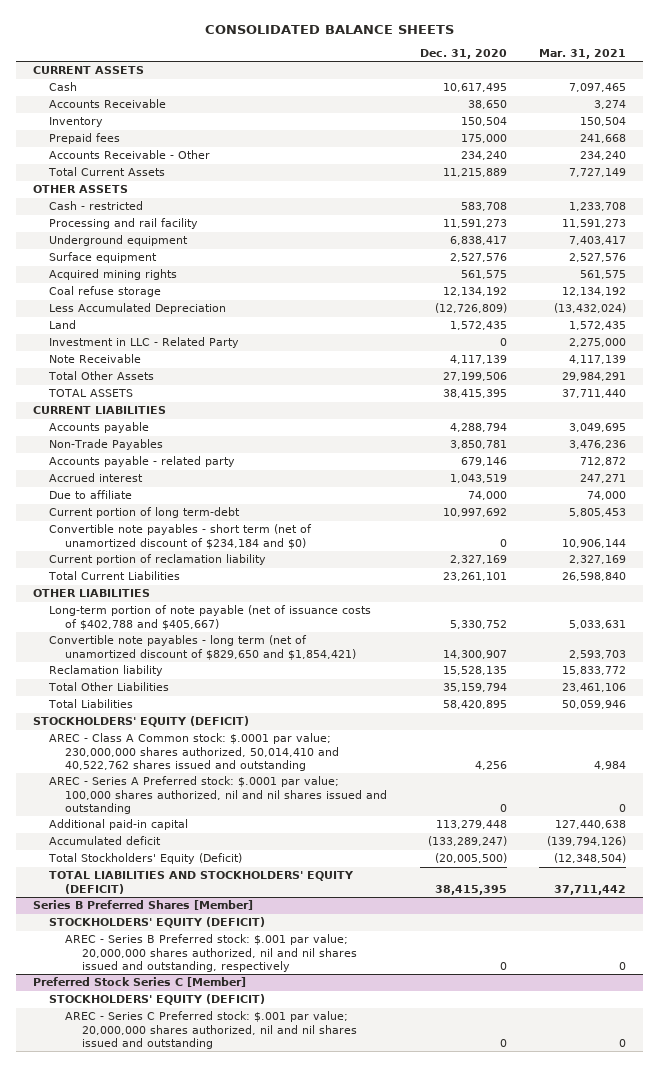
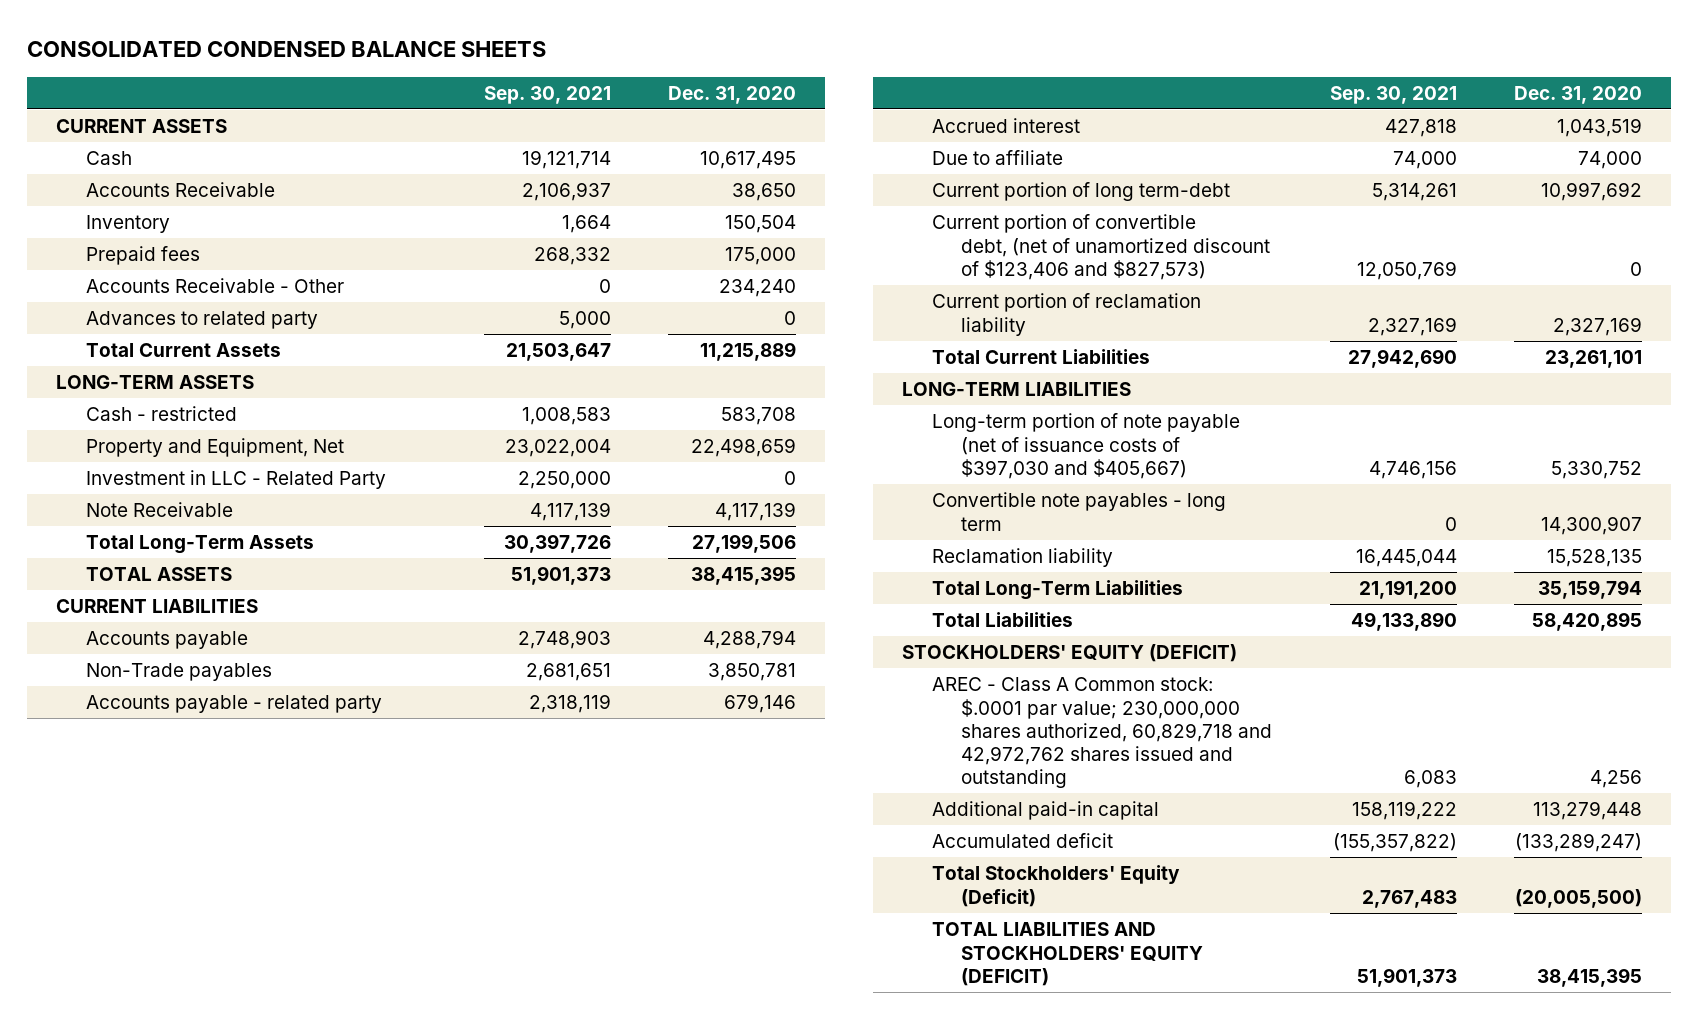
[204,24,454,34] CONSOLIDATED BALANCE SHEETS -> [27,41,547,58] CONSOLIDATED CONDENSED BALANCE SHEETS
[539,48,627,59] Mar. 31, 2021 -> none
none -> [483,85,611,104] Sep. 30, 2021
none -> [85,311,318,330] Advances to related party
[32,185,128,194] OTHER ASSETS -> none
none -> [56,375,255,390] LONG-TERM ASSETS
[49,218,199,230] Processing and rail facility -> none
[49,235,189,247] Underground equipment -> none
[49,252,158,264] Surface equipment -> none
[49,269,178,281] Acquired mining rights -> none
[49,286,162,298] Coal refuse storage -> none
[49,303,227,315] Less Accumulated Depreciation -> none
[49,320,77,330] Land -> none
none -> [85,438,344,458] Property and Equipment, Net
[48,371,155,381] Total Other Assets -> [85,535,314,555] Total Long-Term Assets
[49,439,164,451] Non-Trade Payables -> [85,663,272,682] Non-Trade payables
[49,524,313,549] Convertible note payables - short term (net of unamortized discount of $234,184 and $0) -> [931,214,1270,280] Current portion of convertible debt, (net of unamortized discount of $123,406 and $827,573)
[32,589,150,598] OTHER LIABILITIES -> [902,382,1132,397] LONG-TERM LIABILITIES
[49,605,372,630] Long-term portion of note payable (net of issuance costs of $402,788 and $405,667) -> [931,413,1240,479] Long-term portion of note payable (net of issuance costs of $397,030 and $405,667)
[49,635,357,660] Convertible note payables - long term (net of unamortized discount of $829,650 and $1,854,421) -> [931,492,1226,531] Convertible note payables - long term
[48,682,170,692] Total Other Liabilities -> [931,580,1183,601] Total Long-Term Liabilities
[49,776,388,815] AREC - Series A Preferred stock: $.0001 par value; 100,000 shares authorized, nil and nil shares issued and outstanding -> none
[49,733,340,772] AREC - Class A Common stock: $.0001 par value; 230,000,000 shares authorized, 50,014,410 and 40,522,762 shares issued and outstanding -> [931,677,1272,789] AREC - Class A Common stock: $.0001 par value; 230,000,000 shares authorized, 60,829,718 and 42,972,762 shares issued and outstanding
[32,900,253,911] Series B Preferred Shares [Member] -> none
[49,917,266,929] STOCKHOLDERS' EQUITY (DEFICIT) -> none
[65,934,357,973] AREC - Series B Preferred stock: $.001 par value; 20,000,000 shares authorized, nil and nil shares issued and outstanding, respectively -> none
[32,977,246,988] Preferred Stock Series C [Member] -> none
[49,994,266,1006] STOCKHOLDERS' EQUITY (DEFICIT) -> none
[65,1011,357,1050] AREC - Series C Preferred stock: $.001 par value; 20,000,000 shares authorized, nil and nil shares issued and outstanding -> none

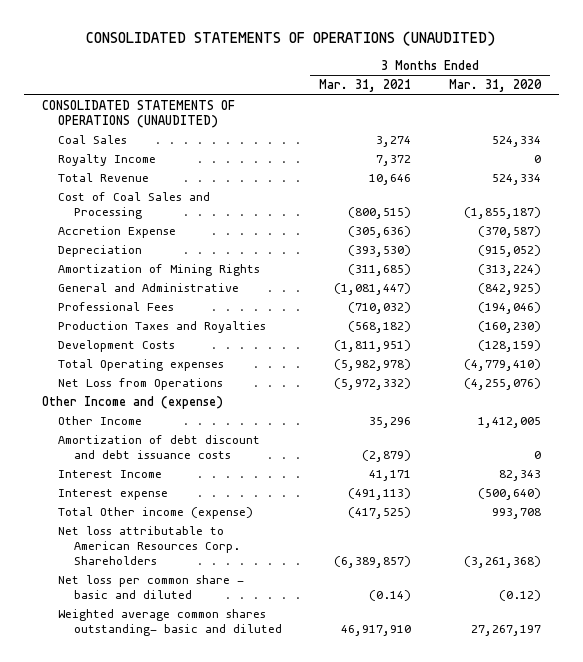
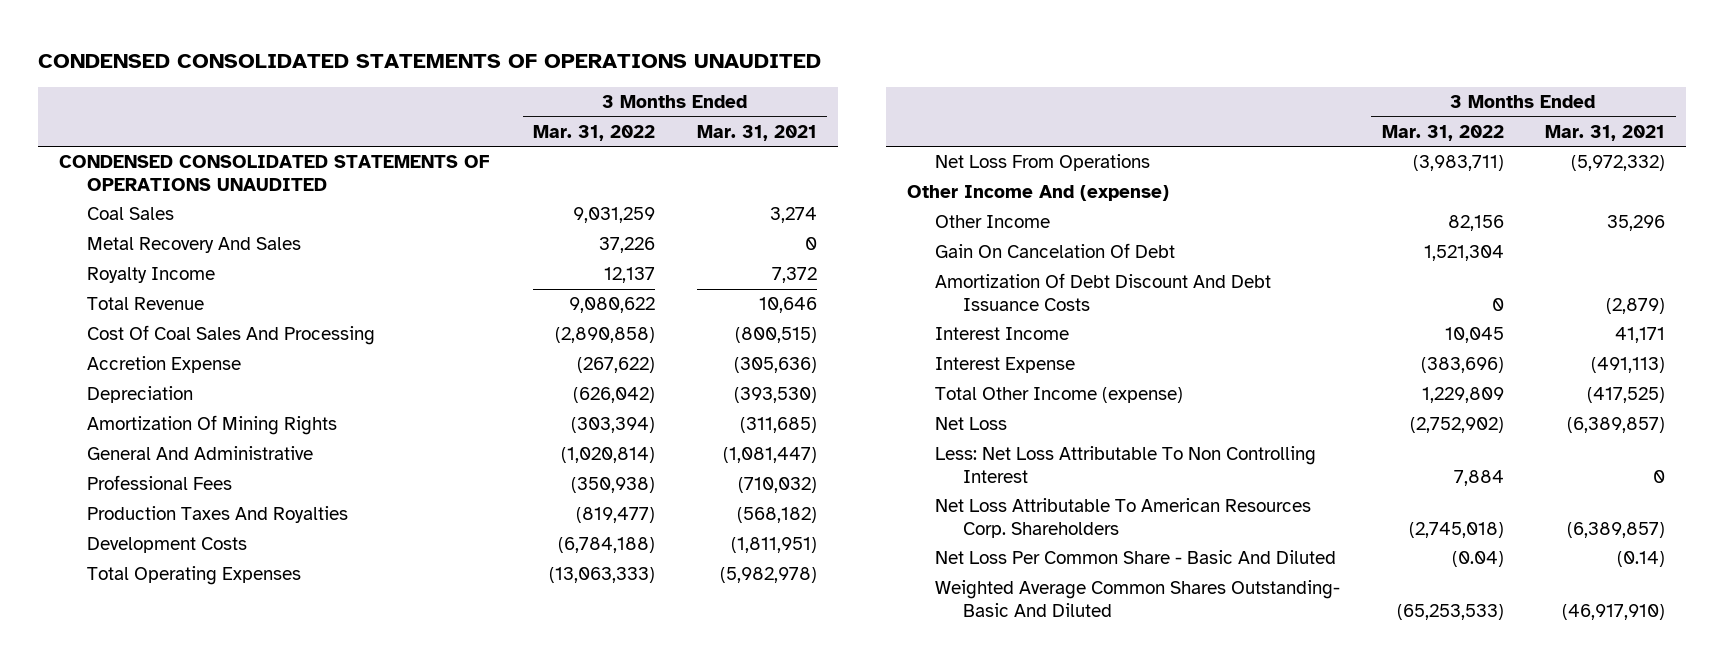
[86,31,496,47] CONSOLIDATED STATEMENTS OF OPERATIONS (UNAUDITED) -> [37,53,821,68] CONDENSED CONSOLIDATED STATEMENTS OF OPERATIONS UNAUDITED
[448,79,542,93] Mar. 31, 2020 -> none
none -> [533,125,656,142] Mar. 31, 2022
[42,100,236,128] CONSOLIDATED STATEMENTS OF OPERATIONS (UNAUDITED) -> [58,155,489,191] CONDENSED CONSOLIDATED STATEMENTS OF OPERATIONS UNAUDITED
none -> [86,237,301,254] Metal Recovery And Sales
[58,192,211,219] Cost of Coal Sales and Processing -> [86,325,375,346] Cost Of Coal Sales And Processing
[58,264,261,277] Amortization of Mining Rights -> [86,415,337,436] Amortization Of Mining Rights
[58,283,240,293] General and Administrative -> [86,446,313,461] General And Administrative
[58,321,267,334] Production Taxes and Royalties -> [86,506,348,524] Production Taxes And Royalties
[58,359,225,372] Total Operating expenses -> [86,566,301,586] Total Operating Expenses
[58,378,224,391] Net Loss from Operations -> [934,154,1150,172] Net Loss From Operations
[42,396,224,410] Other Income and (expense) -> [906,185,1169,202] Other Income And (expense)
none -> [934,243,1175,259] Gain On Cancelation Of Debt
[58,435,261,459] Amortization of debt discount and debt issuance costs -> [934,273,1271,311] Amortization Of Debt Discount And Debt Issuance Costs
[58,489,169,501] Interest expense -> [934,357,1075,374] Interest Expense
[58,507,254,520] Total Other income (expense) -> [934,387,1183,404] Total Other Income (expense)
none -> [934,417,1007,431] Net Loss
none -> [934,446,1316,483] Less: Net Loss Attributable To Non Controlling Interest
[58,526,241,565] Net loss attributable to American Resources Corp. Shareholders -> [934,498,1311,538] Net Loss Attributable To American Resources Corp. Shareholders
[58,575,245,599] Net loss per common share - basic and diluted -> [934,550,1336,565] Net Loss Per Common Share - Basic And Diluted
[58,609,283,636] Weighted average common shares outstanding- basic and diluted -> [934,580,1340,617] Weighted Average Common Shares Outstanding- Basic And Diluted
[341,624,412,636] 46,917,910 -> [1562,603,1666,620] (46,917,910)

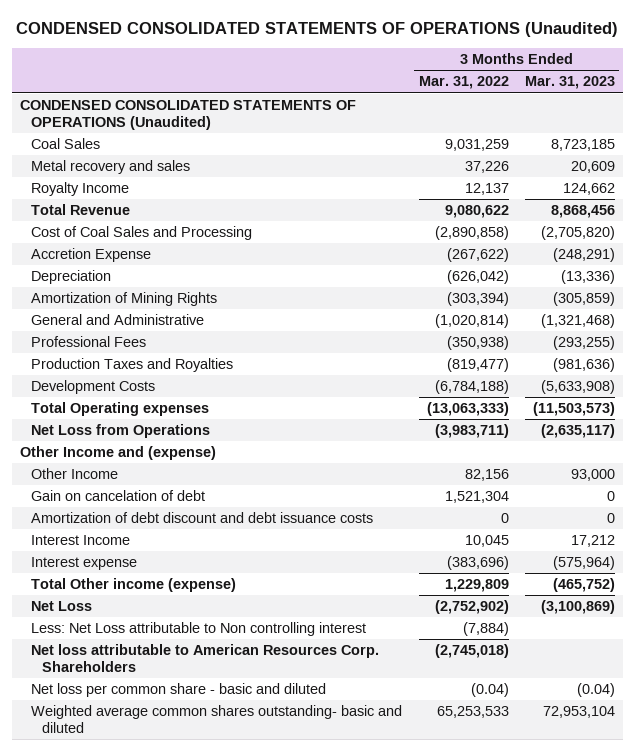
[37,53,821,68] CONDENSED CONSOLIDATED STATEMENTS OF OPERATIONS UNAUDITED -> [16,21,619,37] CONDENSED CONSOLIDATED STATEMENTS OF OPERATIONS (Unaudited)
[697,125,818,142] Mar. 31, 2021 -> none
none -> [525,76,616,90] Mar. 31, 2023
[58,155,489,191] CONDENSED CONSOLIDATED STATEMENTS OF OPERATIONS UNAUDITED -> [19,100,356,130] CONDENSED CONSOLIDATED STATEMENTS OF OPERATIONS (Unaudited)
[86,237,301,254] Metal Recovery And Sales -> [31,160,191,175] Metal recovery and sales
[86,325,375,346] Cost Of Coal Sales And Processing -> [31,226,253,241] Cost of Coal Sales and Processing
[86,415,337,436] Amortization Of Mining Rights -> [31,292,218,307] Amortization of Mining Rights
[86,446,313,461] General And Administrative -> [31,314,205,326] General and Administrative
[86,506,348,524] Production Taxes And Royalties -> [31,358,234,373] Production Taxes and Royalties
[86,566,301,586] Total Operating Expenses -> [31,402,210,417] Total Operating expenses
[934,154,1150,172] Net Loss From Operations -> [31,424,211,439] Net Loss from Operations
[906,185,1169,202] Other Income And (expense) -> [19,446,216,461] Other Income and (expense)
[934,243,1175,259] Gain On Cancelation Of Debt -> [31,490,206,502] Gain on cancelation of debt
[934,273,1271,311] Amortization Of Debt Discount And Debt Issuance Costs -> [31,512,374,524] Amortization of debt discount and debt issuance costs
[934,357,1075,374] Interest Expense -> [31,557,138,571] Interest expense
[934,387,1183,404] Total Other Income (expense) -> [31,578,237,593] Total Other income (expense)
[934,446,1316,483] Less: Net Loss Attributable To Non Controlling Interest -> [31,622,367,637] Less: Net Loss attributable to Non controlling interest
[1453,469,1504,486] 7,884 -> [462,622,509,637] (7,884)
[934,498,1311,538] Net Loss Attributable To American Resources Corp. Shareholders -> [31,644,380,672] Net loss attributable to American Resources Corp. Shareholders
[934,550,1336,565] Net Loss Per Common Share - Basic And Diluted -> [31,683,327,698] Net loss per common share - basic and diluted
[934,580,1340,617] Weighted Average Common Shares Outstanding- Basic And Diluted -> [31,705,403,733] Weighted average common shares outstanding- basic and diluted
[1396,603,1504,620] (65,253,533) -> [436,706,509,719] 65,253,533

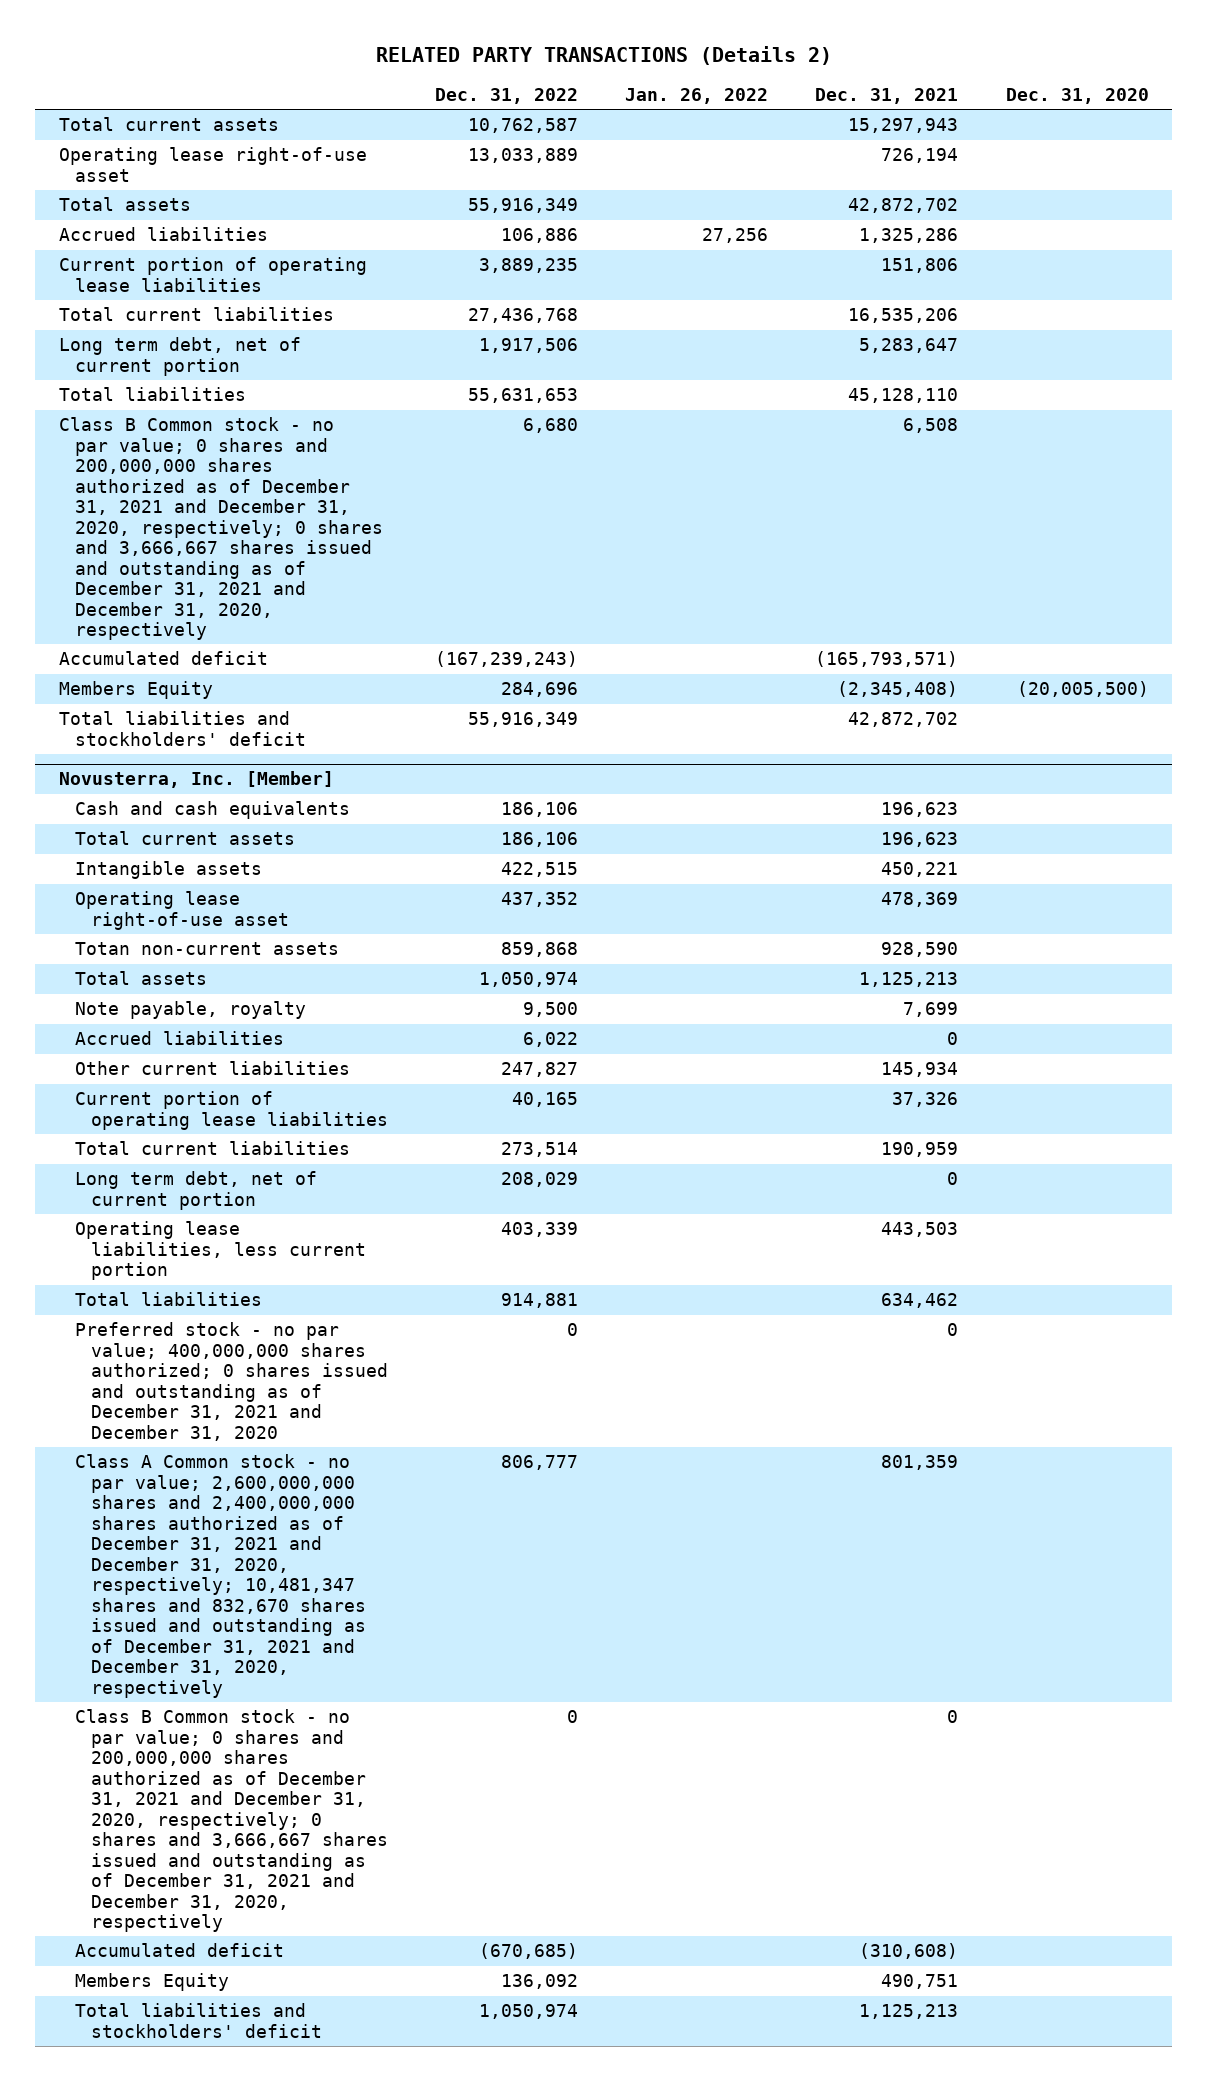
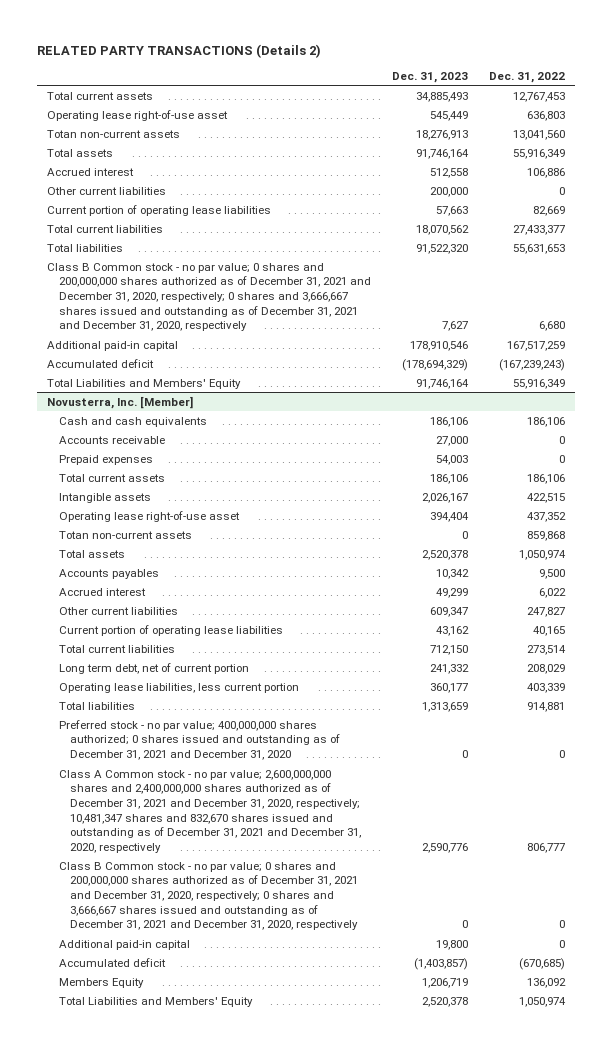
[625,87,769,104] Jan. 26, 2022 -> none
[815,87,959,104] Dec. 31, 2021 -> none
[1005,87,1149,104] Dec. 31, 2020 -> none
none -> [391,71,468,83] Dec. 31, 2023
[467,118,578,134] 10,762,587 -> [512,91,565,102] 12,767,453
[467,148,578,164] 13,033,889 -> [526,110,565,121] 636,803
none -> [47,129,181,138] Totan non-current assets
[58,337,301,376] Long term debt, net of current portion -> none
[58,227,268,242] Accrued liabilities -> [47,167,135,176] Accrued interest
none -> [47,186,167,195] Other current liabilities
[478,258,578,274] 3,889,235 -> [532,205,565,216] 82,669
[467,308,578,324] 27,436,768 -> [512,224,565,235] 27,433,377
none -> [47,340,179,351] Additional paid-in capital
[58,681,213,700] Members Equity -> none
[58,711,306,746] Total liabilities and stockholders' deficit -> [47,378,242,389] Total Liabilities and Members' Equity
none -> [58,435,165,444] Accounts receivable
none -> [58,454,153,465] Prepaid expenses
[74,1001,306,1020] Note payable, royalty -> [58,568,159,579] Accounts payables
[74,1031,284,1046] Accrued liabilities -> [58,587,146,596] Accrued interest
none -> [58,939,190,950] Additional paid-in capital
[74,2003,322,2038] Total liabilities and stockholders' deficit -> [58,996,253,1007] Total Liabilities and Members' Equity

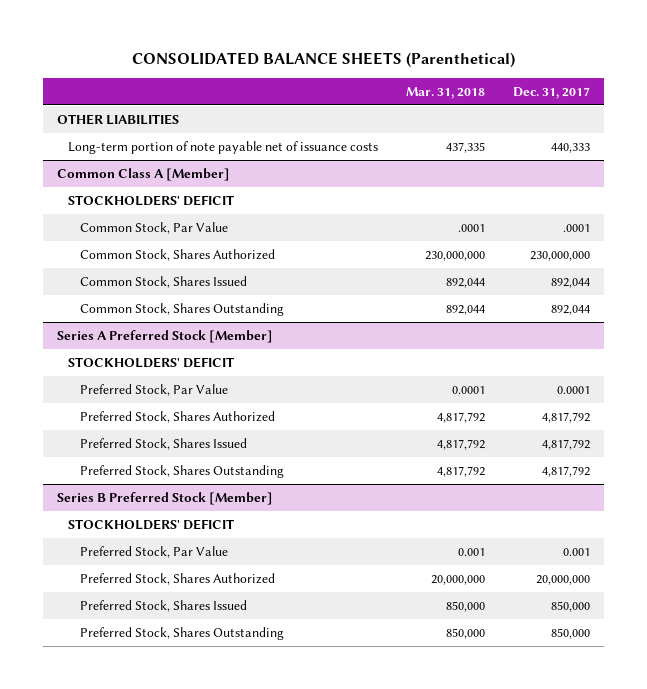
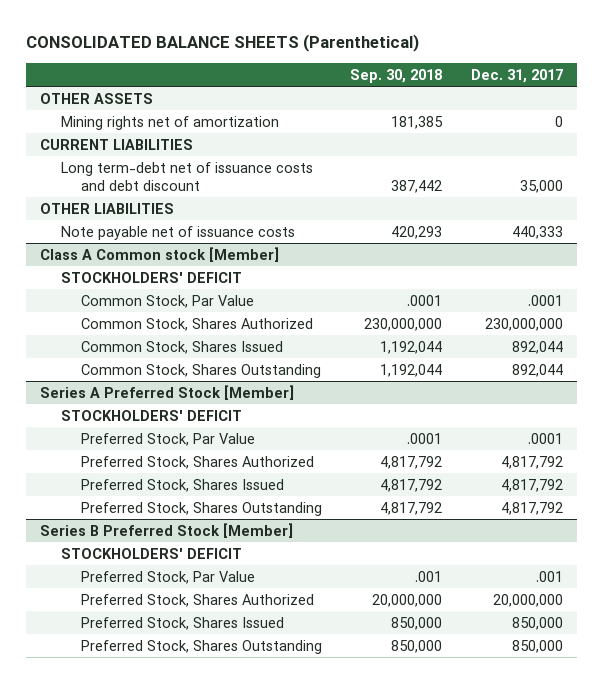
[406,86,486,99] Mar. 31, 2018 -> none
none -> [350,68,443,83] Sep. 30, 2018
none -> [40,92,154,104] OTHER ASSETS
none -> [60,115,279,130] Mining rights net of amortization
none -> [40,138,194,150] CURRENT LIABILITIES
none -> [60,161,313,191] Long term-debt net of issuance costs and debt discount
[68,140,379,154] Long-term portion of note payable net of issuance costs -> [60,225,295,240] Note payable net of issuance costs
[56,167,230,181] Common Class A [Member] -> [40,246,280,262] Class A Common stock [Member]
[557,385,591,394] 0.0001 -> [527,432,563,444] .0001
[563,547,591,556] 0.001 -> [535,570,563,582] .001

